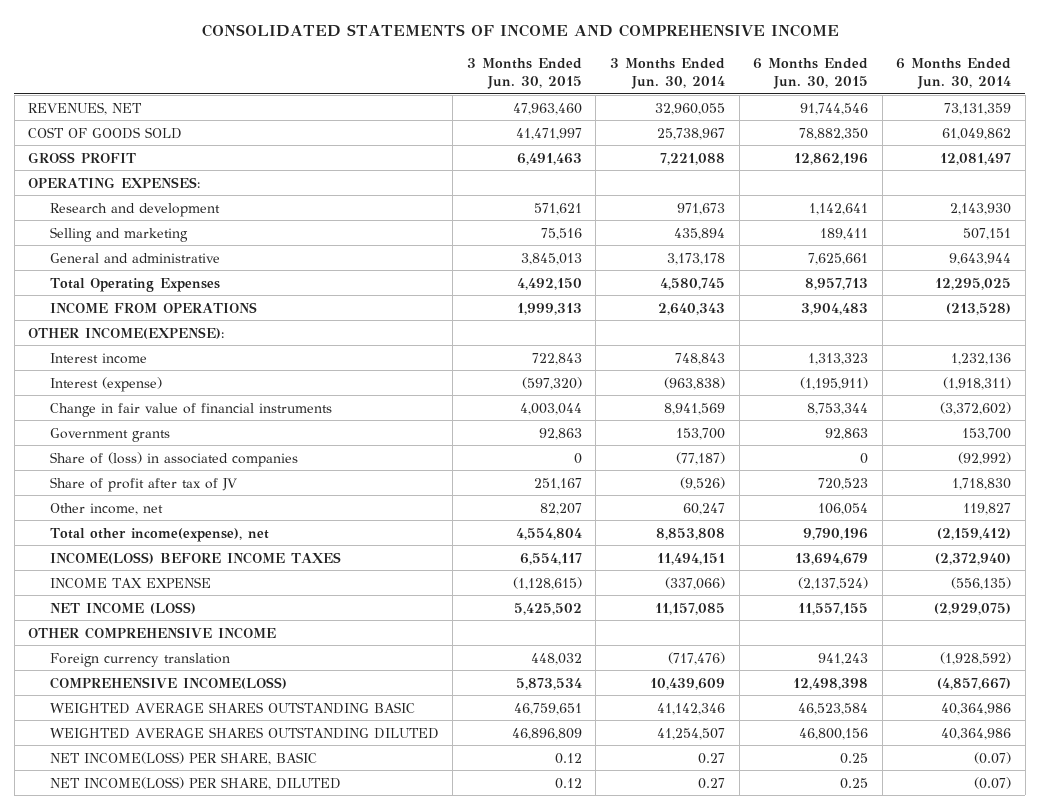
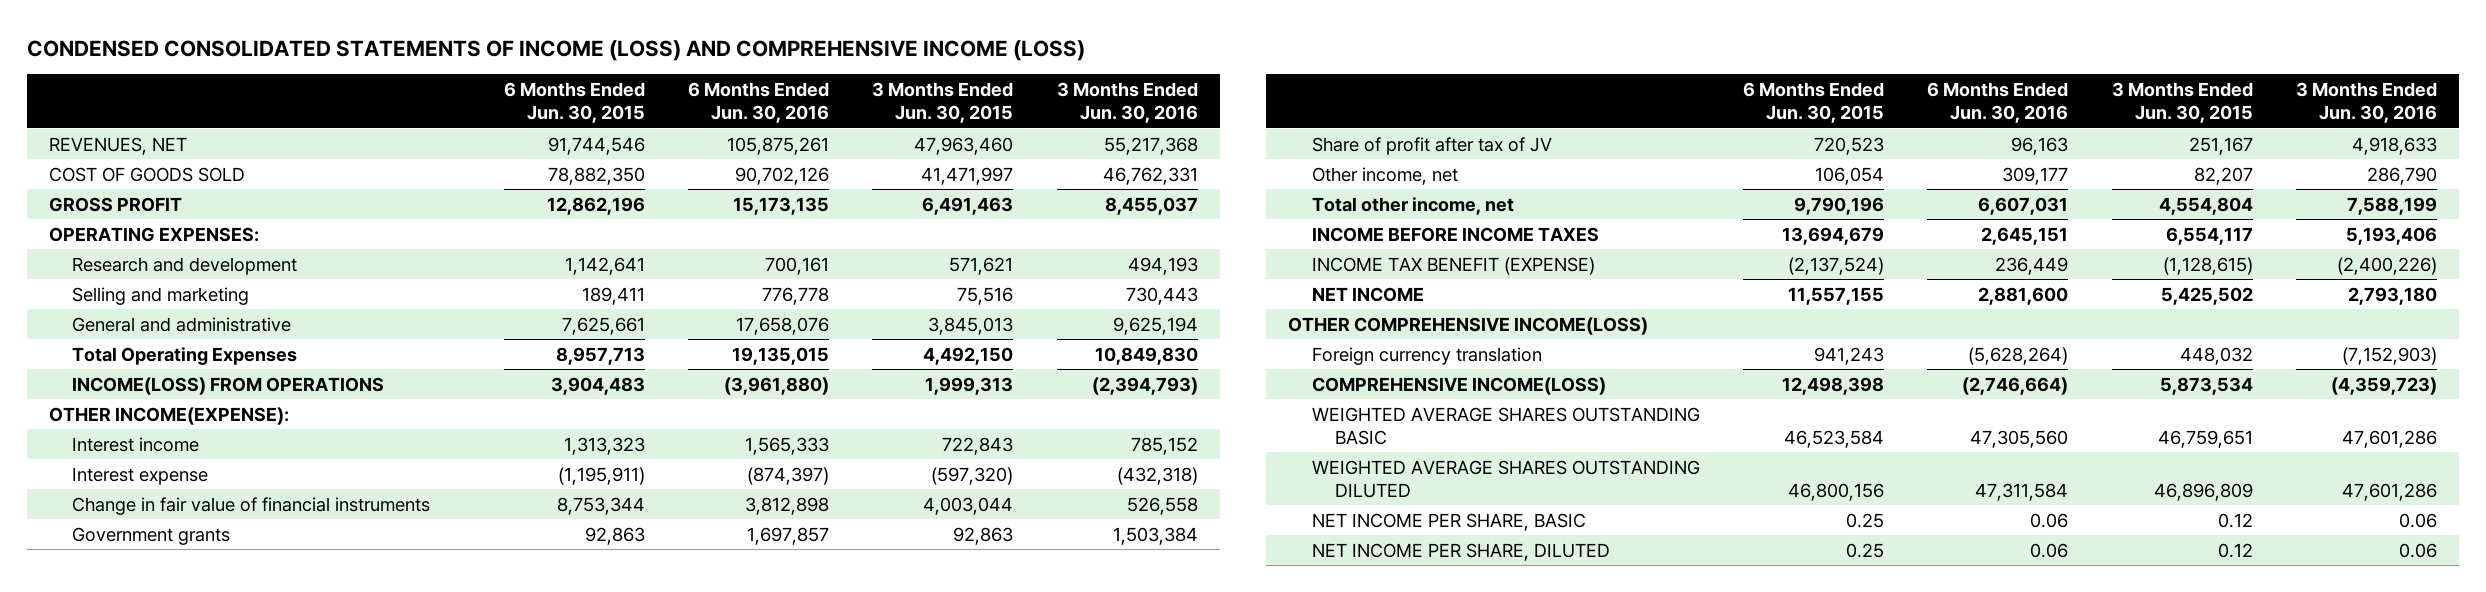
[201,24,839,38] CONSOLIDATED STATEMENTS OF INCOME AND COMPREHENSIVE INCOME -> [26,39,1085,61] CONDENSED CONSOLIDATED STATEMENTS OF INCOME (LOSS) AND COMPREHENSIVE INCOME (LOSS)
[609,57,725,89] 3 Months Ended Jun. 30, 2014 -> none
[896,57,1012,89] 6 Months Ended Jun. 30, 2014 -> none
none -> [688,82,830,123] 6 Months Ended Jun. 30, 2016
none -> [1056,82,1198,123] 3 Months Ended Jun. 30, 2016
[49,301,257,314] INCOME FROM OPERATIONS -> [72,376,385,395] INCOME(LOSS) FROM OPERATIONS
[49,376,162,392] Interest (expense) -> [72,466,209,485] Interest expense
[49,451,298,467] Share of (loss) in associated companies -> none
[49,527,269,542] Total other income(expense), net -> [1311,196,1514,215] Total other income, net
[49,551,341,564] INCOME(LOSS) BEFORE INCOME TAXES -> [1311,226,1599,242] INCOME BEFORE INCOME TAXES
[49,576,211,588] INCOME TAX EXPENSE -> [1311,256,1595,275] INCOME TAX BENEFIT (EXPENSE)
[49,601,196,614] NET INCOME (LOSS) -> [1311,286,1424,302] NET INCOME
[28,626,277,639] OTHER COMPREHENSIVE INCOME -> [1288,316,1649,335] OTHER COMPREHENSIVE INCOME(LOSS)
[49,751,317,765] NET INCOME(LOSS) PER SHARE, BASIC -> [1311,512,1586,531] NET INCOME PER SHARE, BASIC
[49,776,341,790] NET INCOME(LOSS) PER SHARE, DILUTED -> [1311,542,1610,561] NET INCOME PER SHARE, DILUTED

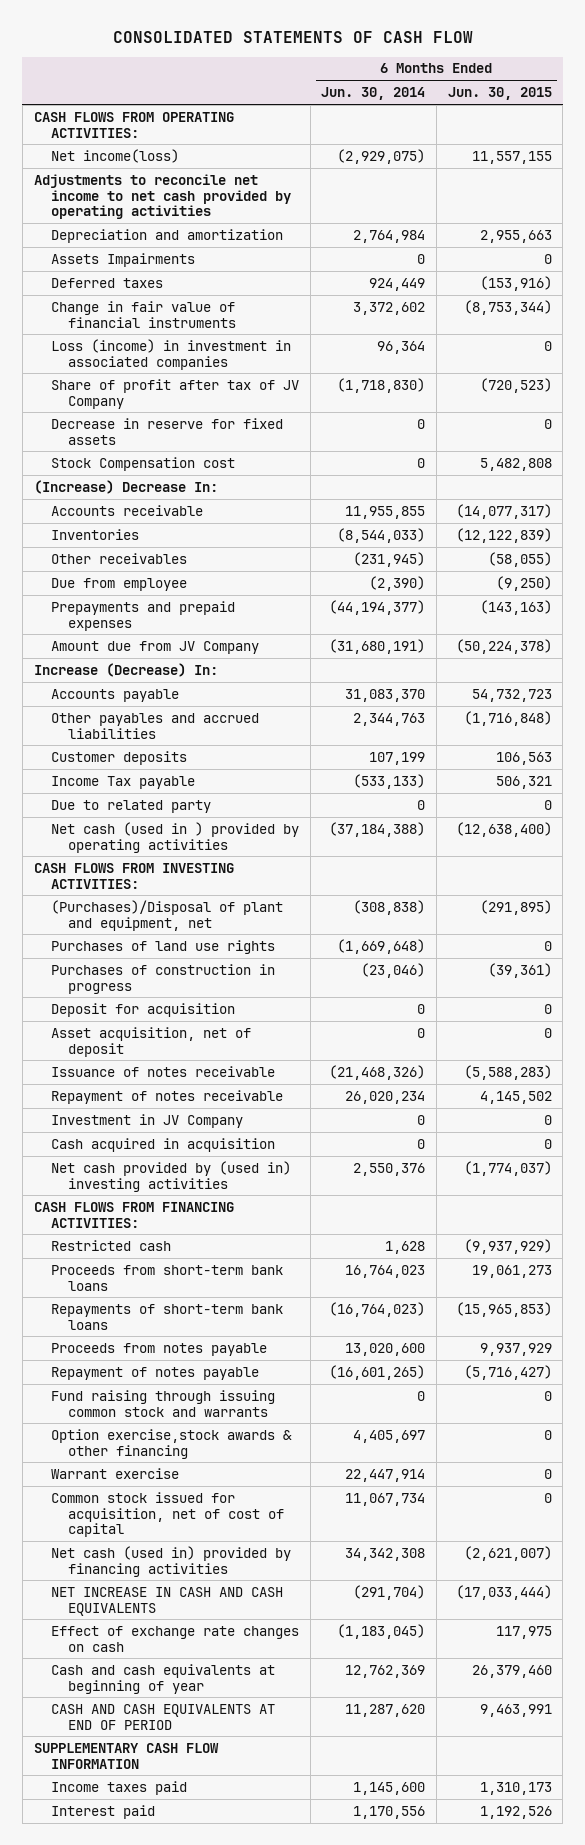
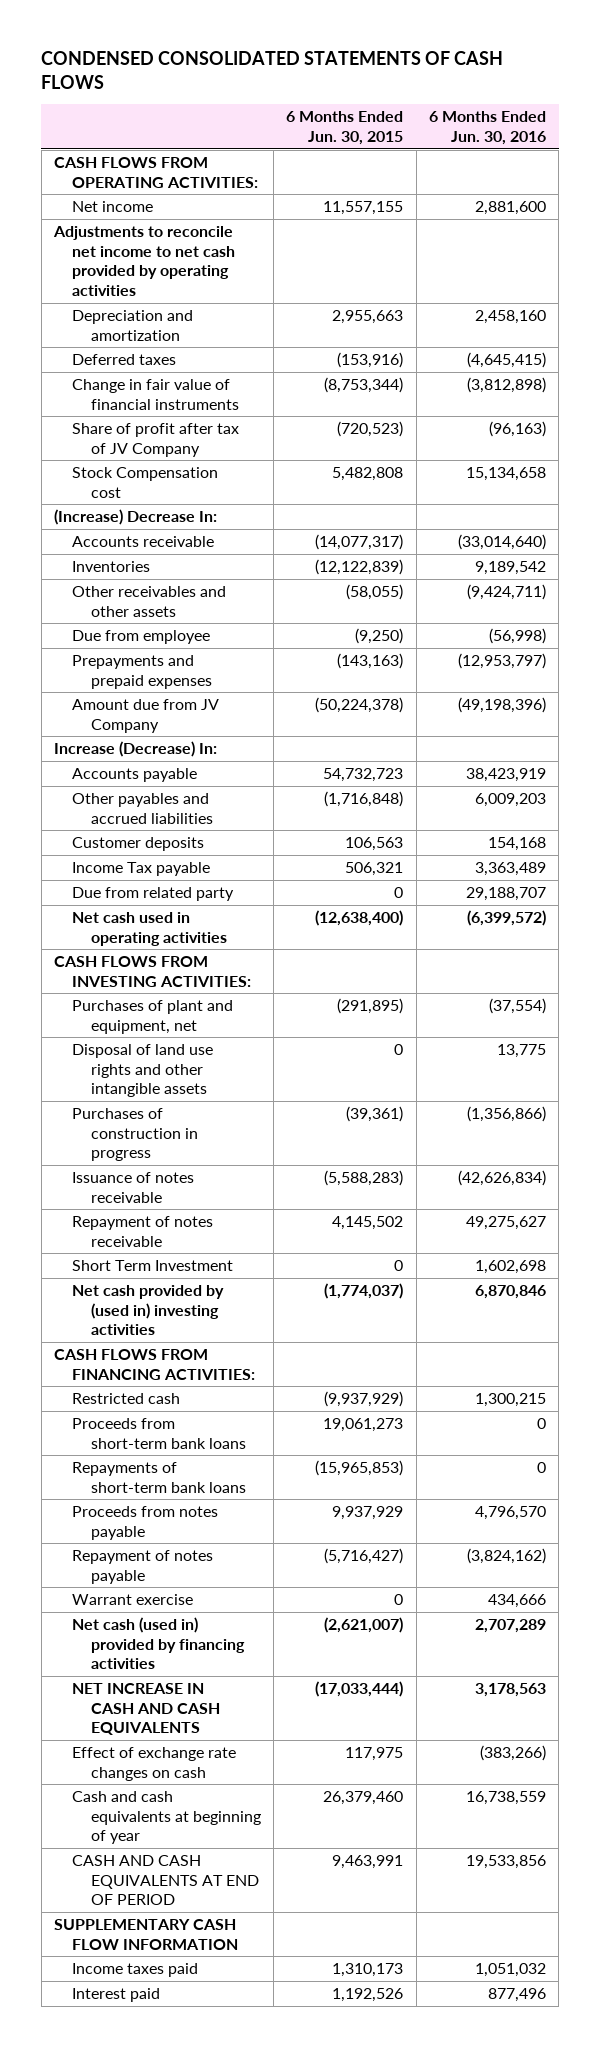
[112,31,473,44] CONSOLIDATED STATEMENTS OF CASH FLOW -> [41,51,504,89] CONDENSED CONSOLIDATED STATEMENTS OF CASH FLOWS
[321,87,426,101] Jun. 30, 2014 -> none
none -> [429,110,547,145] 6 Months Ended Jun. 30, 2016
[51,148,180,163] Net income(loss) -> [72,200,154,212] Net income
[51,252,196,267] Assets Impairments -> none
[51,338,292,370] Loss (income) in investment in associated companies -> none
[51,417,284,445] Decrease in reserve for fixed assets -> none
[51,552,188,564] Other receivables -> [72,585,227,617] Other receivables and other assets
[51,799,212,813] Due to related party -> [72,886,235,901] Due from related party
[51,821,300,853] Net cash (used in ) provided by operating activities -> [72,911,227,946] Net cash used in operating activities
[51,939,276,954] Purchases of land use rights -> none
[51,899,284,931] (Purchases)/Disposal of plant and equipment, net -> [72,999,234,1034] Purchases of plant and equipment, net
none -> [72,1043,214,1098] Disposal of land use rights and other intangible assets
[51,1002,236,1017] Deposit for acquisition -> none
[51,1026,252,1057] Asset acquisition, net of deposit -> none
[51,1113,244,1128] Investment in JV Company -> none
[51,1137,276,1152] Cash acquired in acquisition -> none
none -> [72,1259,234,1271] Short Term Investment
[51,1389,276,1417] Fund raising through issuing common stock and warrants -> none
[51,1428,293,1459] Option exercise,stock awards & other financing -> none
[51,1491,285,1538] Common stock issued for acquisition, net of cost of capital -> none

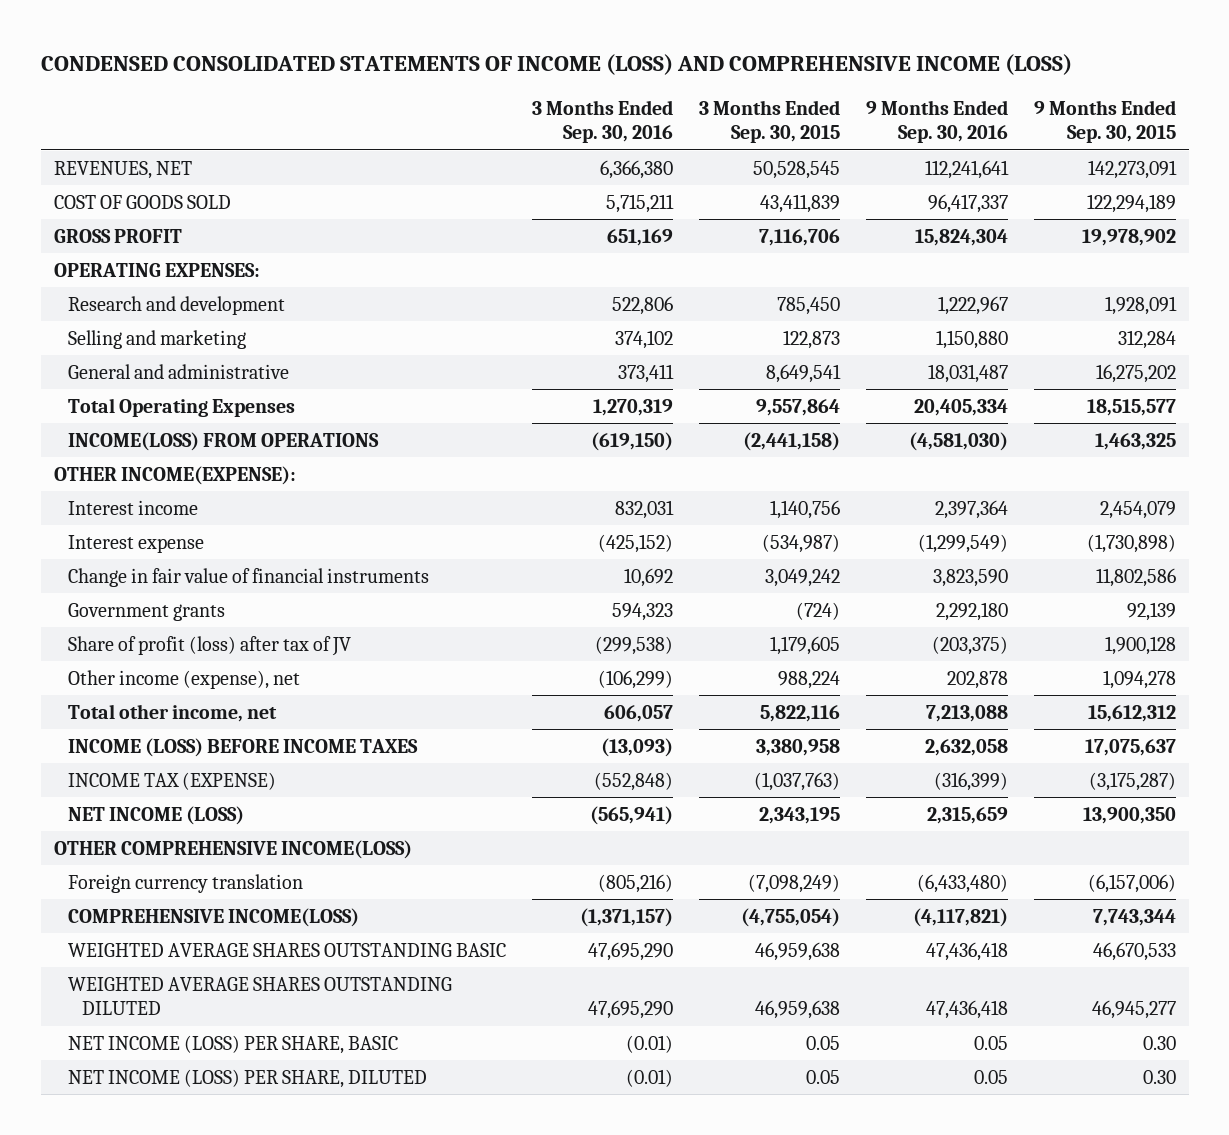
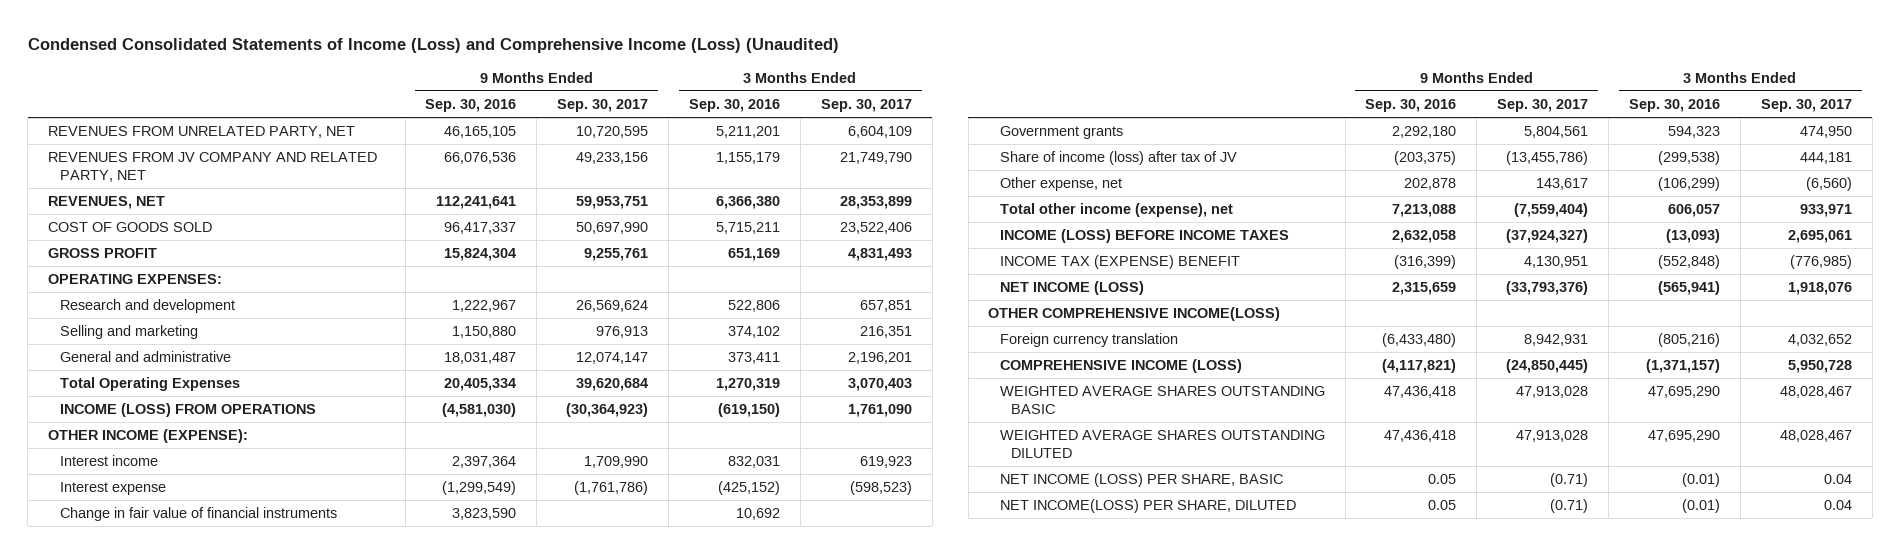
[40,54,1072,76] CONDENSED CONSOLIDATED STATEMENTS OF INCOME (LOSS) AND COMPREHENSIVE INCOME (LOSS) -> [27,38,839,54] Condensed Consolidated Statements of Income (Loss) and Comprehensive Income (Loss) (Unaudited)
[698,99,840,144] 3 Months Ended Sep. 30, 2015 -> none
[1033,99,1176,144] 9 Months Ended Sep. 30, 2015 -> none
none -> [557,99,649,113] Sep. 30, 2017
none -> [820,99,912,113] Sep. 30, 2017
none -> [48,126,356,139] REVENUES FROM UNRELATED PARTY, NET
none -> [48,152,378,183] REVENUES FROM JV COMPANY AND RELATED PARTY, NET
[67,431,379,451] INCOME(LOSS) FROM OPERATIONS -> [59,403,316,418] INCOME (LOSS) FROM OPERATIONS
[53,465,296,485] OTHER INCOME(EXPENSE): -> [48,429,249,444] OTHER INCOME (EXPENSE):
[67,635,351,656] Share of profit (loss) after tax of JV -> [999,151,1237,166] Share of income (loss) after tax of JV
[67,669,300,689] Other income (expense), net -> [999,177,1122,192] Other expense, net
[67,703,277,722] Total other income, net -> [999,203,1233,218] Total other income (expense), net
[67,771,276,790] INCOME TAX (EXPENSE) -> [999,255,1240,270] INCOME TAX (EXPENSE) BENEFIT
[67,907,359,927] COMPREHENSIVE INCOME(LOSS) -> [999,359,1242,374] COMPREHENSIVE INCOME (LOSS)
[67,1068,427,1088] NET INCOME (LOSS) PER SHARE, DILUTED -> [999,499,1296,514] NET INCOME(LOSS) PER SHARE, DILUTED

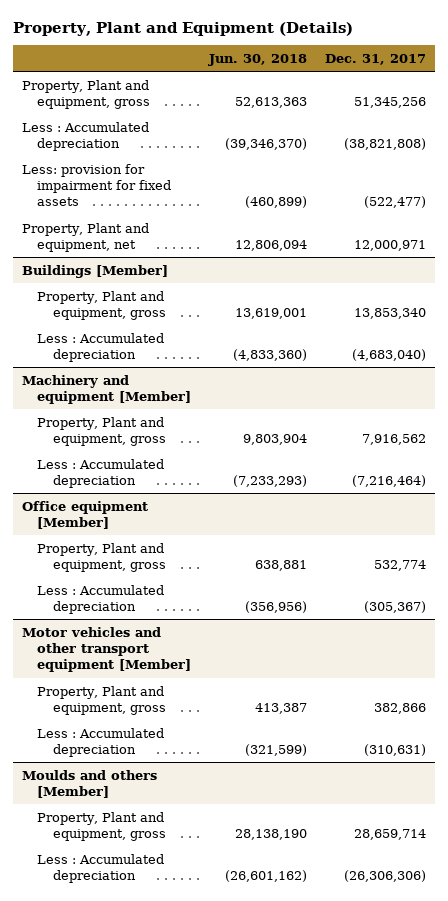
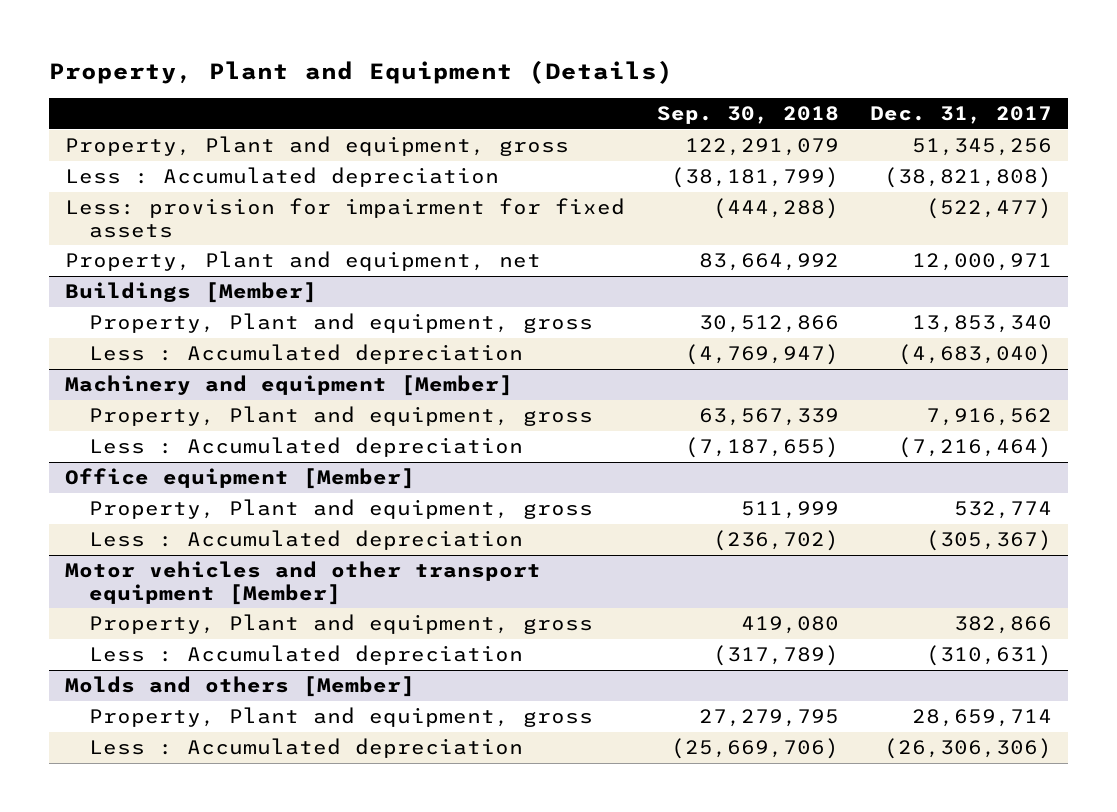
[208,53,308,66] Jun. 30, 2018 -> none
none -> [656,106,839,125] Sep. 30, 2018
[21,769,157,799] Moulds and others [Member] -> [64,676,415,698] Molds and others [Member]

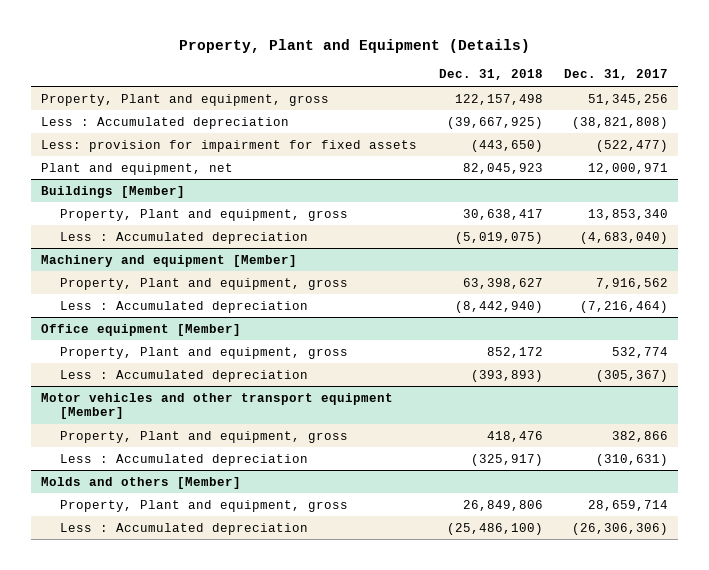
[656,106,839,125] Sep. 30, 2018 -> none
none -> [438,69,543,81] Dec. 31, 2018
[64,251,541,272] Property, Plant and equipment, net -> [41,162,234,175] Plant and equipment, net

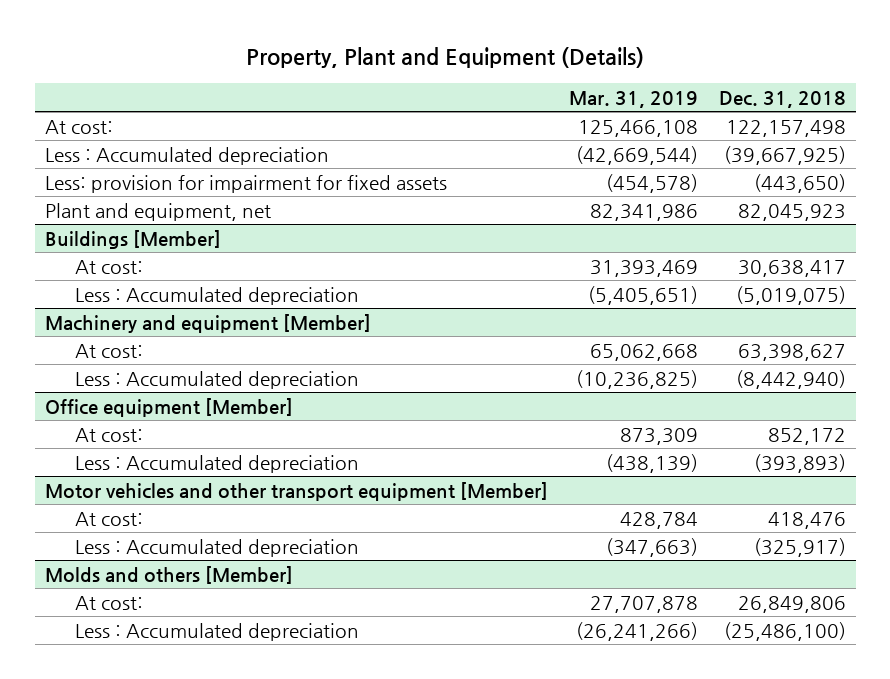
[563,69,668,81] Dec. 31, 2017 -> none
none -> [568,90,698,108] Mar. 31, 2019
[41,93,330,106] Property, Plant and equipment, gross -> [44,119,113,134] At cost:
[59,208,348,221] Property, Plant and equipment, gross -> [75,259,144,274] At cost:
[59,277,348,290] Property, Plant and equipment, gross -> [75,343,144,358] At cost:
[59,346,348,359] Property, Plant and equipment, gross -> [75,427,144,442] At cost:
[59,430,348,443] Property, Plant and equipment, gross -> [75,511,144,526] At cost:
[59,499,348,512] Property, Plant and equipment, gross -> [75,595,144,610] At cost:

